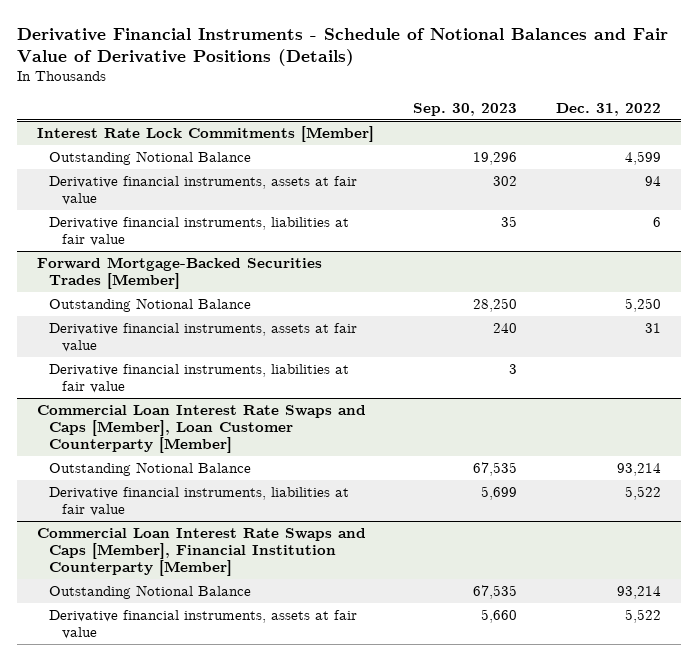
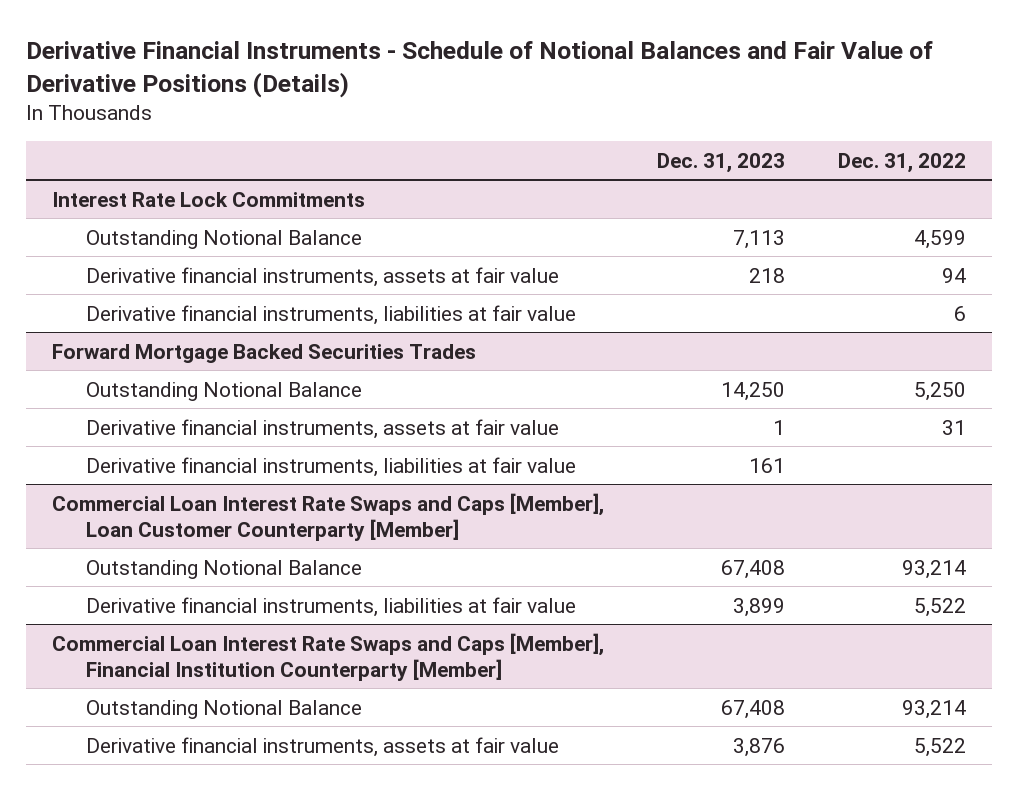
[413,102,518,116] Sep. 30, 2023 -> none
none -> [657,152,786,173] Dec. 31, 2023
[36,126,374,143] Interest Rate Lock Commitments [Member] -> [52,191,366,207] Interest Rate Lock Commitments
[36,257,322,289] Forward Mortgage-Backed Securities Trades [Member] -> [52,343,477,363] Forward Mortgage Backed Securities Trades

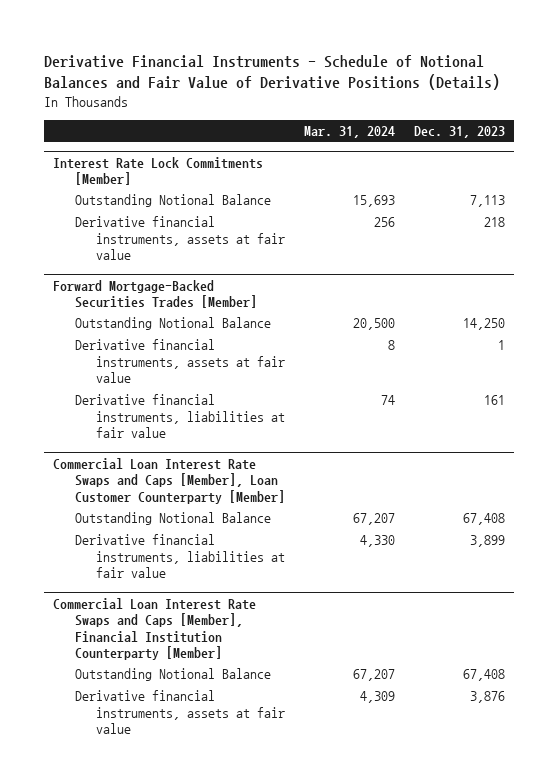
[837,152,966,173] Dec. 31, 2022 -> none
none -> [303,126,395,139] Mar. 31, 2024
[52,191,366,207] Interest Rate Lock Commitments -> [53,156,264,186] Interest Rate Lock Commitments [Member]
[85,304,576,325] Derivative financial instruments, liabilities at fair value -> none
[52,343,477,363] Forward Mortgage Backed Securities Trades -> [53,279,257,309] Forward Mortgage-Backed Securities Trades [Member]

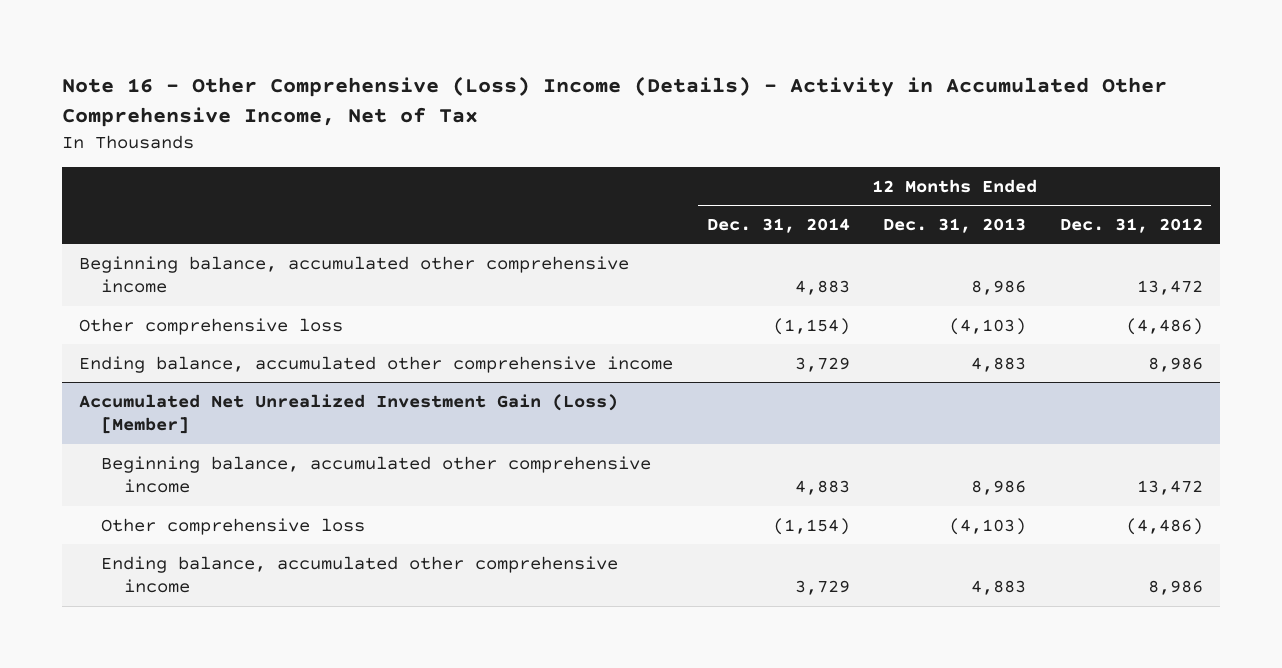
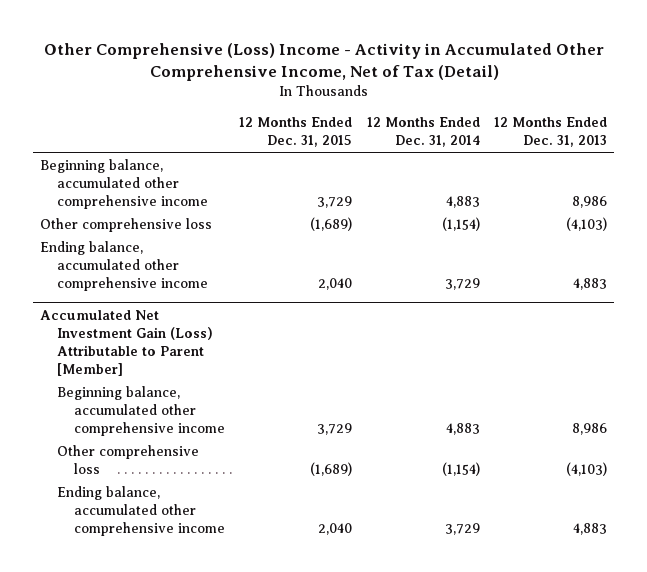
[62,76,1168,127] Note 16 - Other Comprehensive (Loss) Income (Details) - Activity in Accumulated Other Comprehensive Income, Net of Tax -> [43,43,604,82] Other Comprehensive (Loss) Income - Activity in Accumulated Other Comprehensive Income, Net of Tax (Detail)
[1060,217,1204,233] Dec. 31, 2012 -> none
none -> [239,117,353,148] 12 Months Ended Dec. 31, 2015
[79,393,619,435] Accumulated Net Unrealized Investment Gain (Loss) [Member] -> [40,309,214,376] Accumulated Net Investment Gain (Loss) Attributable to Parent [Member]

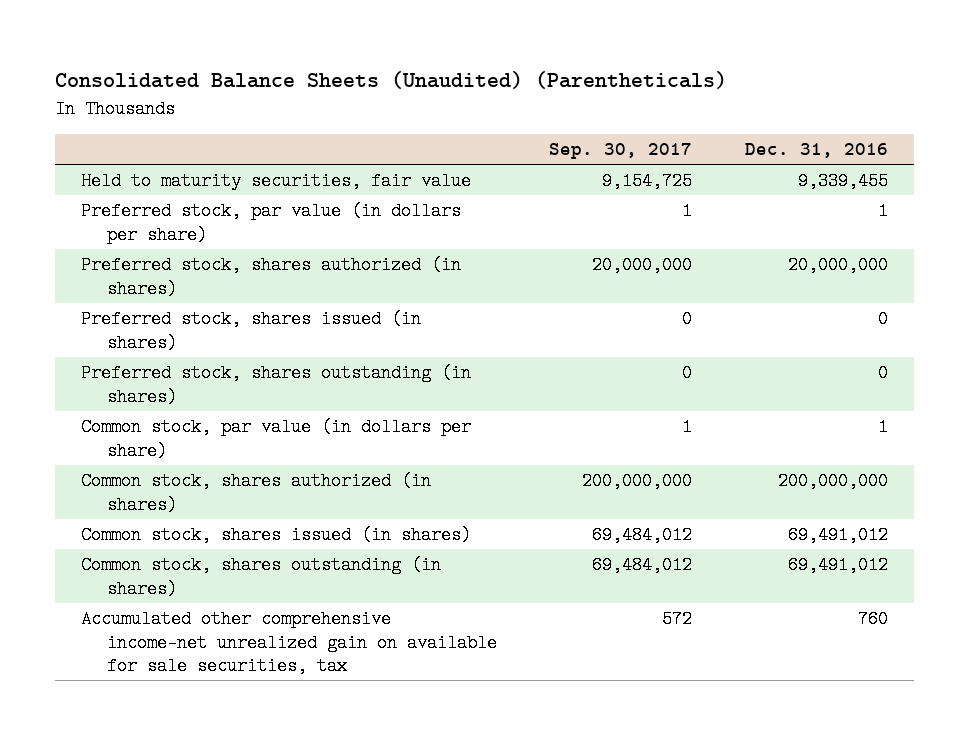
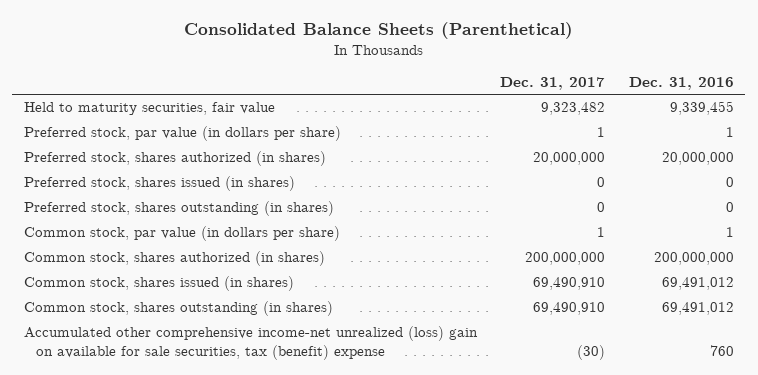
[55,70,728,89] Consolidated Balance Sheets (Unaudited) (Parentheticals) -> [183,22,573,40] Consolidated Balance Sheets (Parenthetical)
[549,143,693,160] Sep. 30, 2017 -> none
none -> [500,77,606,91] Dec. 31, 2017
[81,610,497,676] Accumulated other comprehensive income-net unrealized gain on available for sale securities, tax -> [24,326,479,360] Accumulated other comprehensive income-net unrealized (loss) gain on available for sale securities, tax (benefit) expense

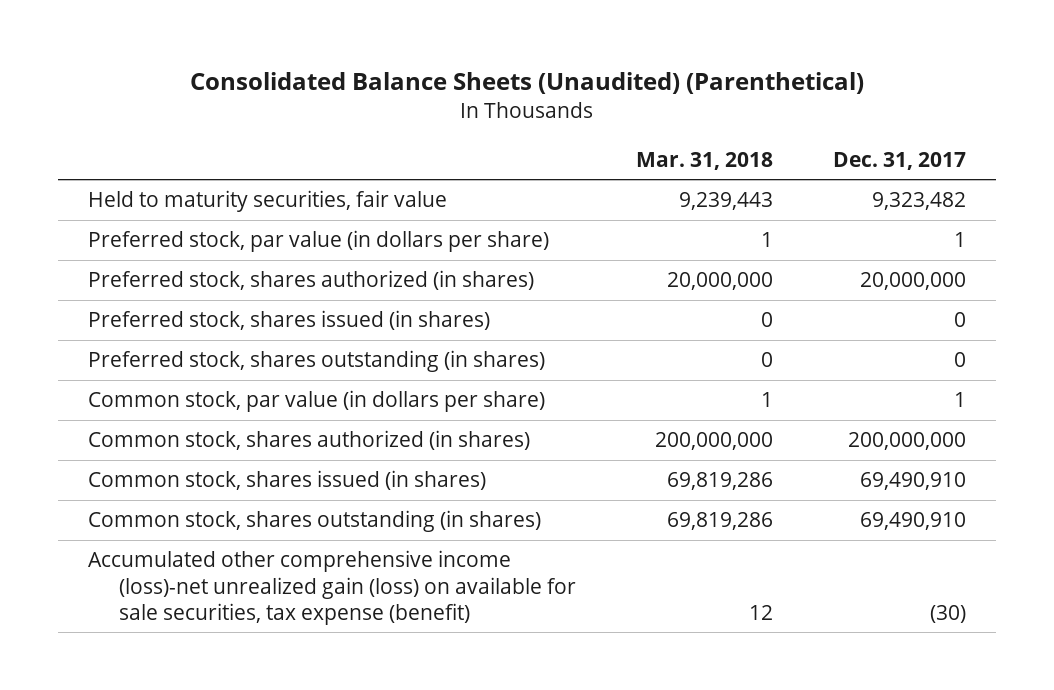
[183,22,573,40] Consolidated Balance Sheets (Parenthetical) -> [190,72,865,95] Consolidated Balance Sheets (Unaudited) (Parenthetical)
[628,77,734,91] Dec. 31, 2016 -> none
none -> [636,151,774,170] Mar. 31, 2018
[24,326,479,360] Accumulated other comprehensive income-net unrealized (loss) gain on available for sale securities, tax (benefit) expense -> [87,550,577,625] Accumulated other comprehensive income (loss)-net unrealized gain (loss) on available for sale securities, tax expense (benefit)

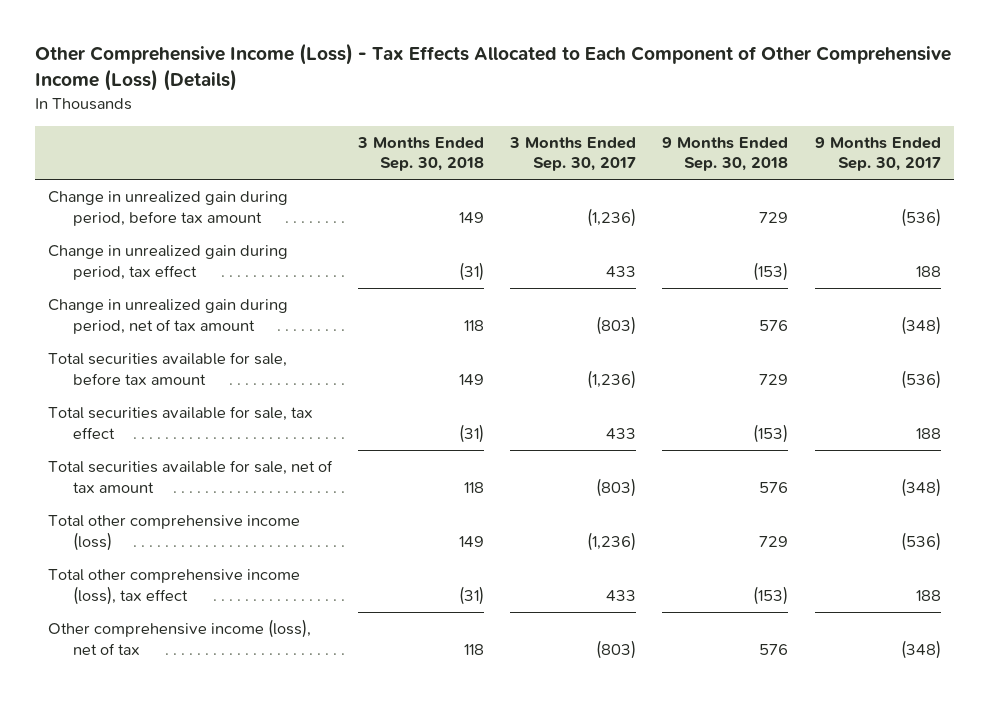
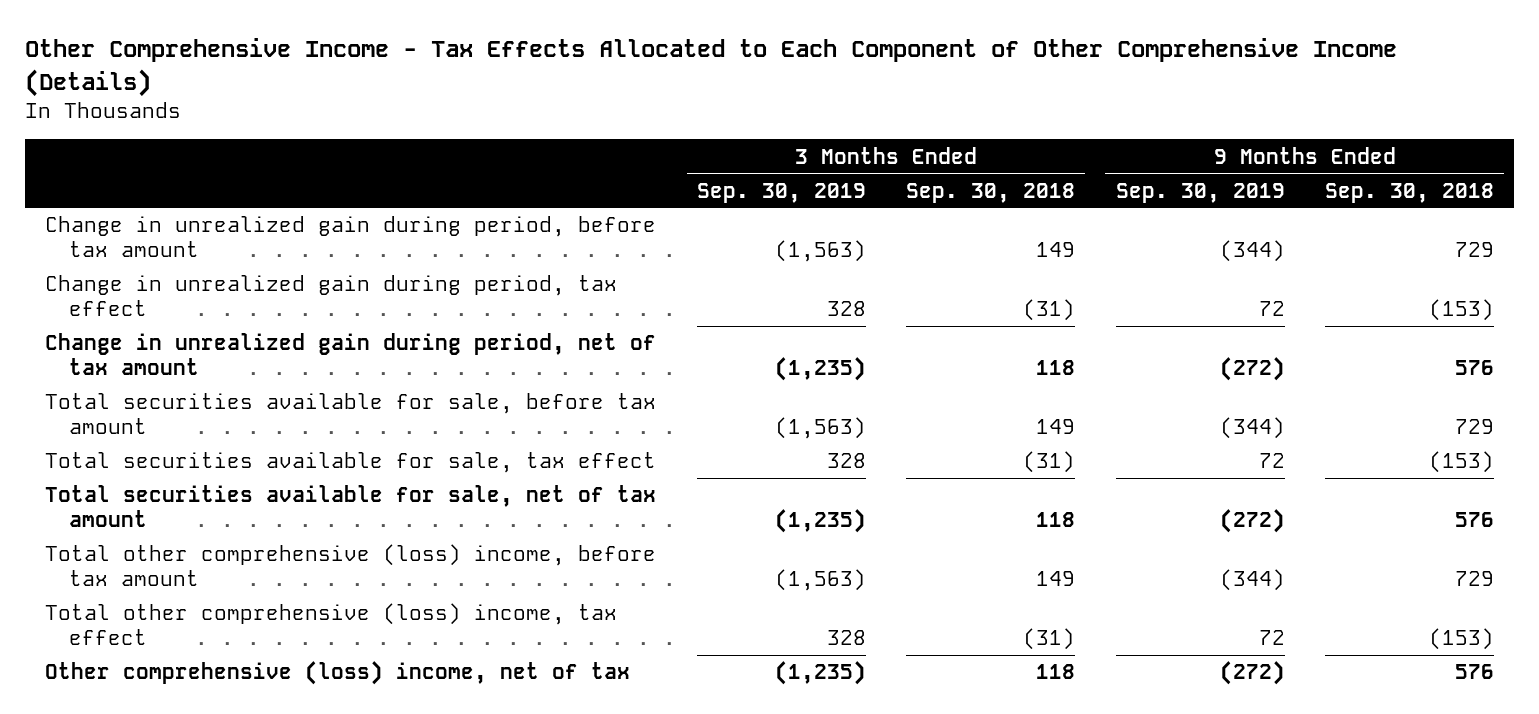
[34,43,951,92] Other Comprehensive Income (Loss) - Tax Effects Allocated to Each Component of Other Comprehensive Income (Loss) (Details) -> [24,38,1397,98] Other Comprehensive Income - Tax Effects Allocated to Each Component of Other Comprehensive Income (Details)
[509,136,637,172] 3 Months Ended Sep. 30, 2017 -> none
[814,136,941,172] 9 Months Ended Sep. 30, 2017 -> none
none -> [696,182,866,203] Sep. 30, 2019
none -> [1115,182,1285,203] Sep. 30, 2019
[47,515,300,551] Total other comprehensive income (loss) -> [45,544,657,586] Total other comprehensive (loss) income, before tax amount
[47,569,300,605] Total other comprehensive income (loss), tax effect -> [45,603,618,645] Total other comprehensive (loss) income, tax effect
[47,619,311,655] Other comprehensive income (loss), net of tax -> [45,661,631,686] Other comprehensive (loss) income, net of tax

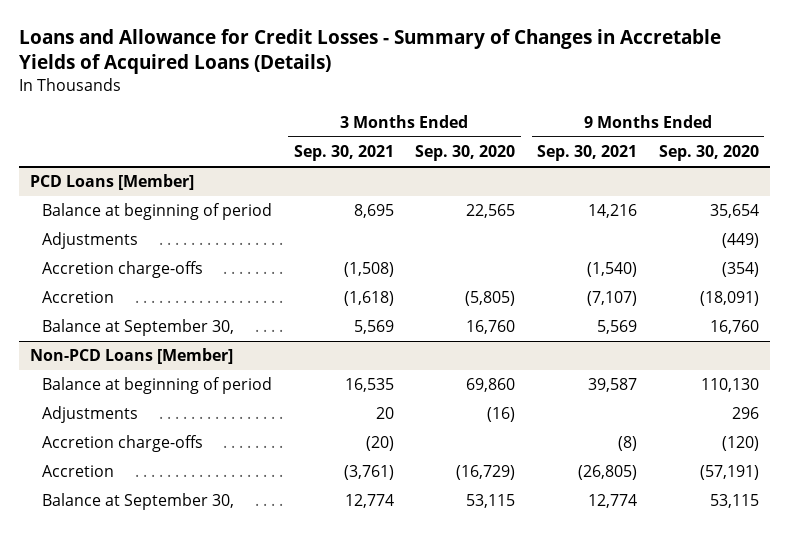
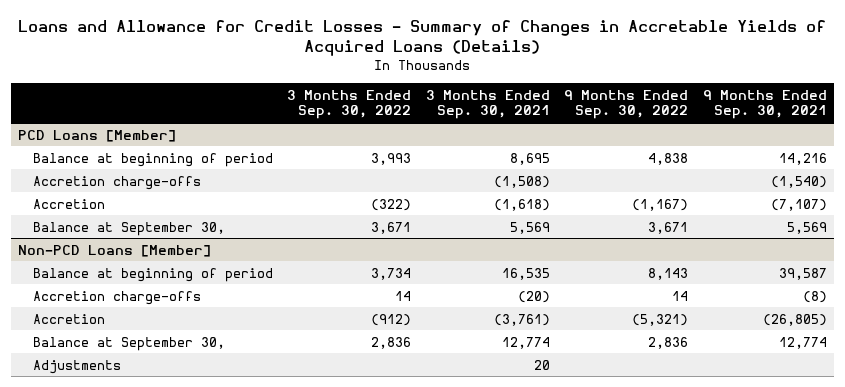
[415,145,516,162] Sep. 30, 2020 -> none
[658,145,759,162] Sep. 30, 2020 -> none
none -> [287,89,412,120] 3 Months Ended Sep. 30, 2022
none -> [564,89,689,120] 9 Months Ended Sep. 30, 2022
[41,232,138,250] Adjustments -> none
[41,406,138,424] Adjustments -> [32,359,121,374] Adjustments

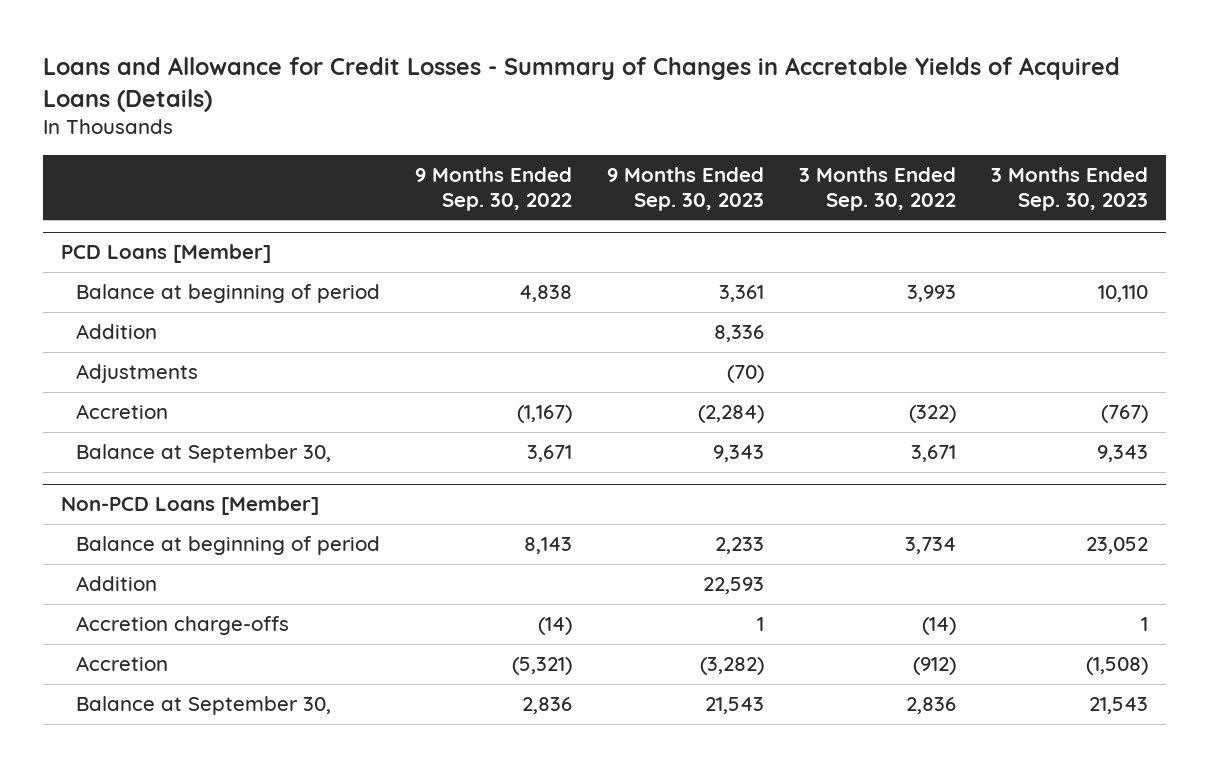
[425,89,550,120] 3 Months Ended Sep. 30, 2021 -> none
[702,89,827,120] 9 Months Ended Sep. 30, 2021 -> none
none -> [606,166,764,211] 9 Months Ended Sep. 30, 2023
none -> [991,166,1149,211] 3 Months Ended Sep. 30, 2023
[32,175,201,190] Accretion charge-offs -> none
none -> [75,324,157,340] Addition
none -> [75,364,198,384] Adjustments
none -> [75,576,157,592] Addition
[395,290,412,301] 14 -> [921,617,956,636] (14)
[672,290,689,301] 14 -> [537,617,572,636] (14)
[32,359,121,374] Adjustments -> none

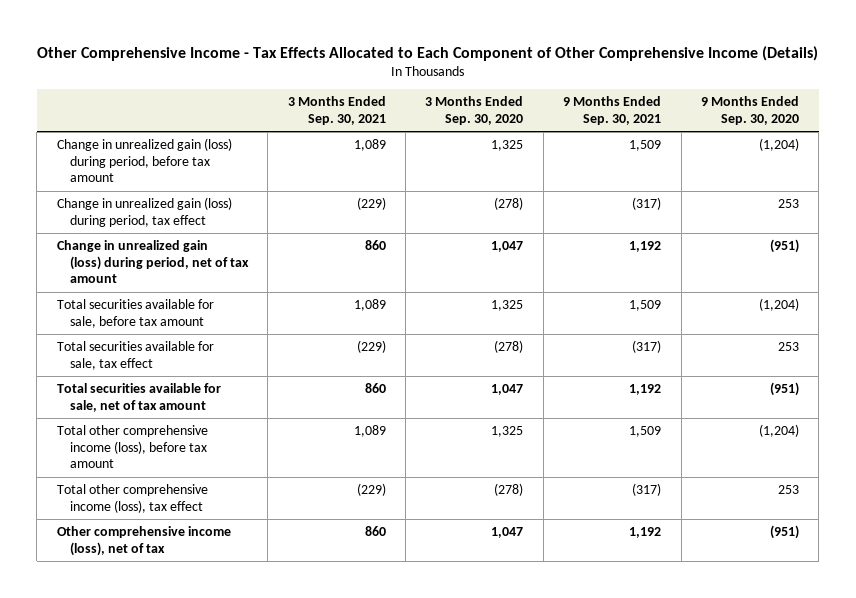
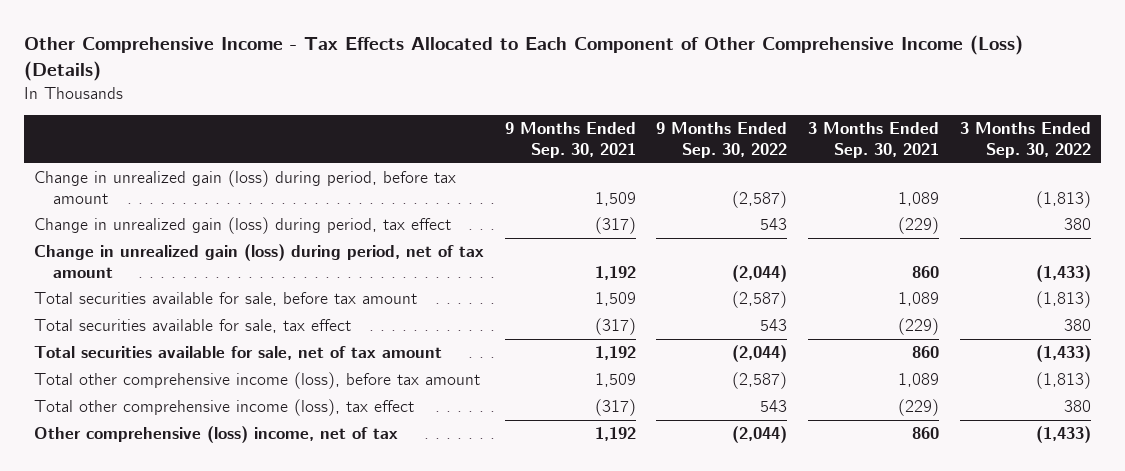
[36,45,818,61] Other Comprehensive Income - Tax Effects Allocated to Each Component of Other Comprehensive Income (Details) -> [24,35,1024,81] Other Comprehensive Income - Tax Effects Allocated to Each Component of Other Comprehensive Income (Loss) (Details)
[425,96,524,125] 3 Months Ended Sep. 30, 2020 -> none
[701,96,800,125] 9 Months Ended Sep. 30, 2020 -> none
none -> [656,122,788,158] 9 Months Ended Sep. 30, 2022
none -> [959,122,1091,158] 3 Months Ended Sep. 30, 2022
[56,526,231,556] Other comprehensive income (loss), net of tax -> [34,426,399,444] Other comprehensive (loss) income, net of tax

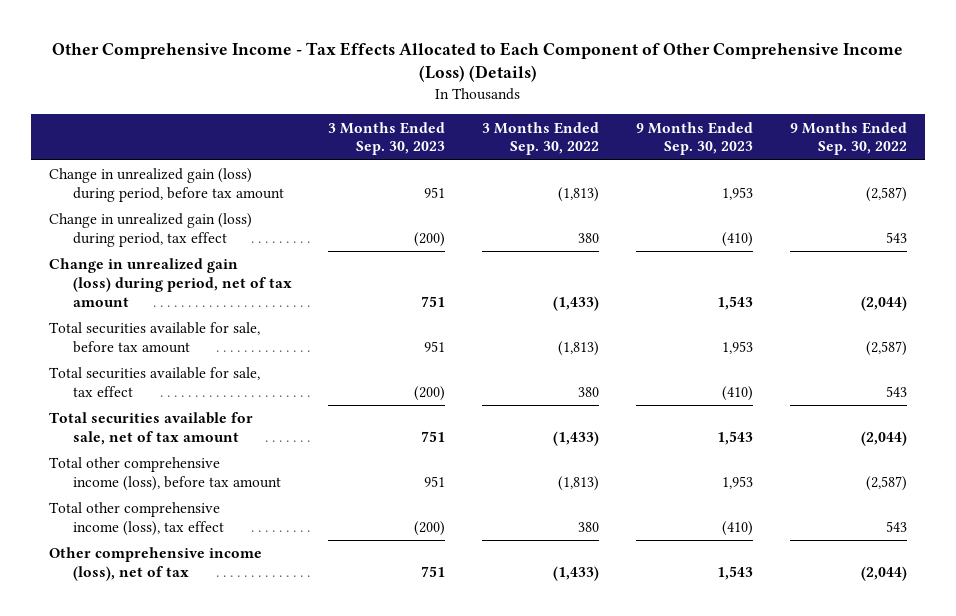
[504,122,636,158] 9 Months Ended Sep. 30, 2021 -> none
[808,122,940,158] 3 Months Ended Sep. 30, 2021 -> none
none -> [328,121,446,156] 3 Months Ended Sep. 30, 2023
none -> [635,121,753,156] 9 Months Ended Sep. 30, 2023
[34,426,399,444] Other comprehensive (loss) income, net of tax -> [49,547,263,581] Other comprehensive income (loss), net of tax

